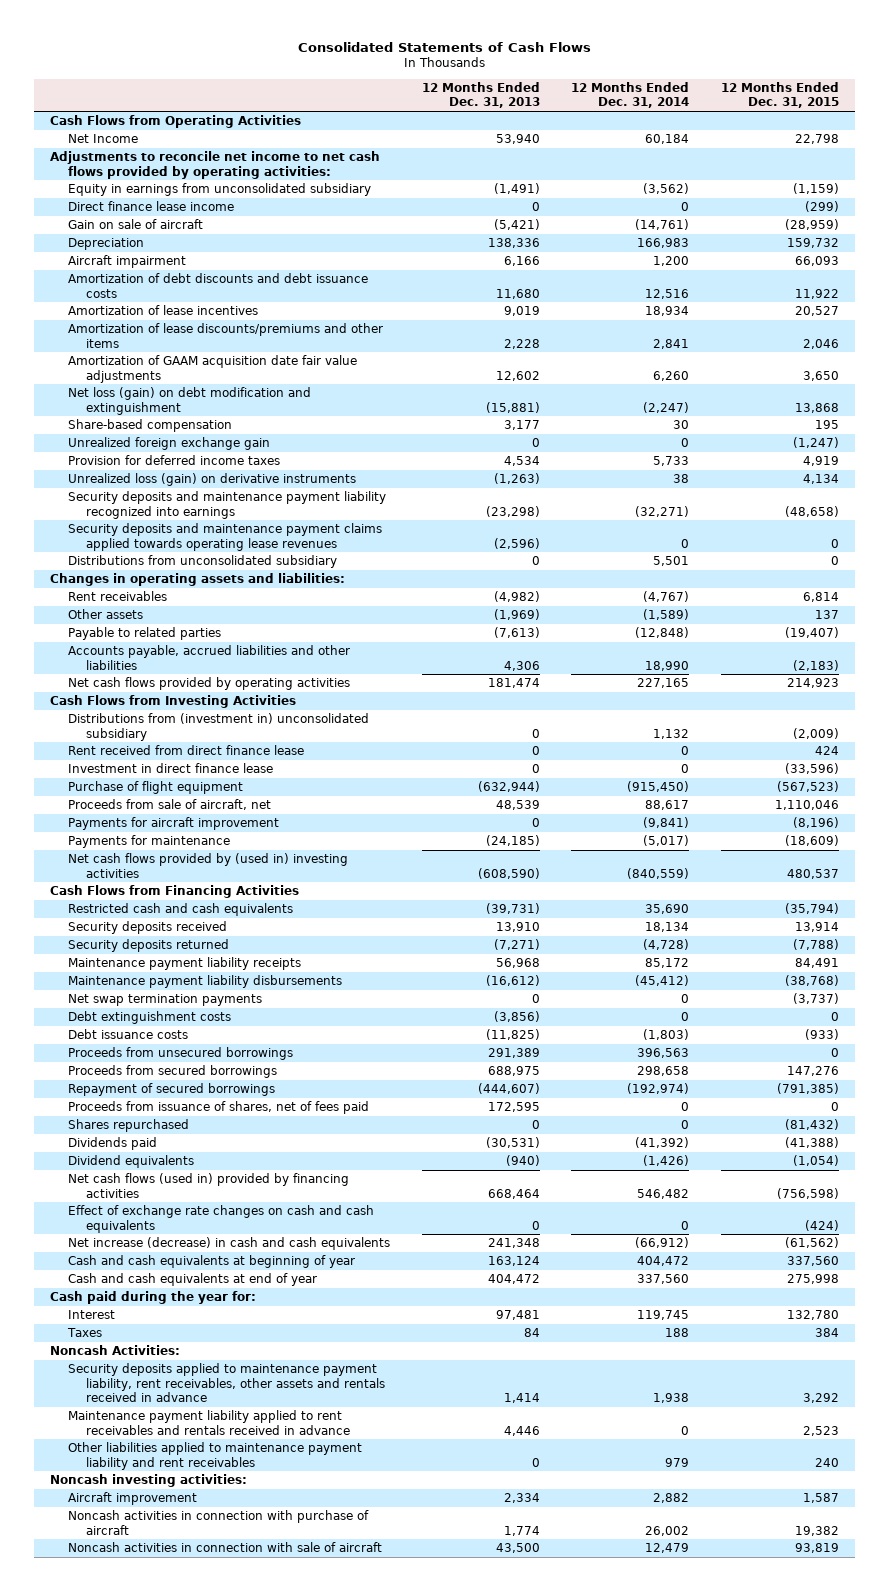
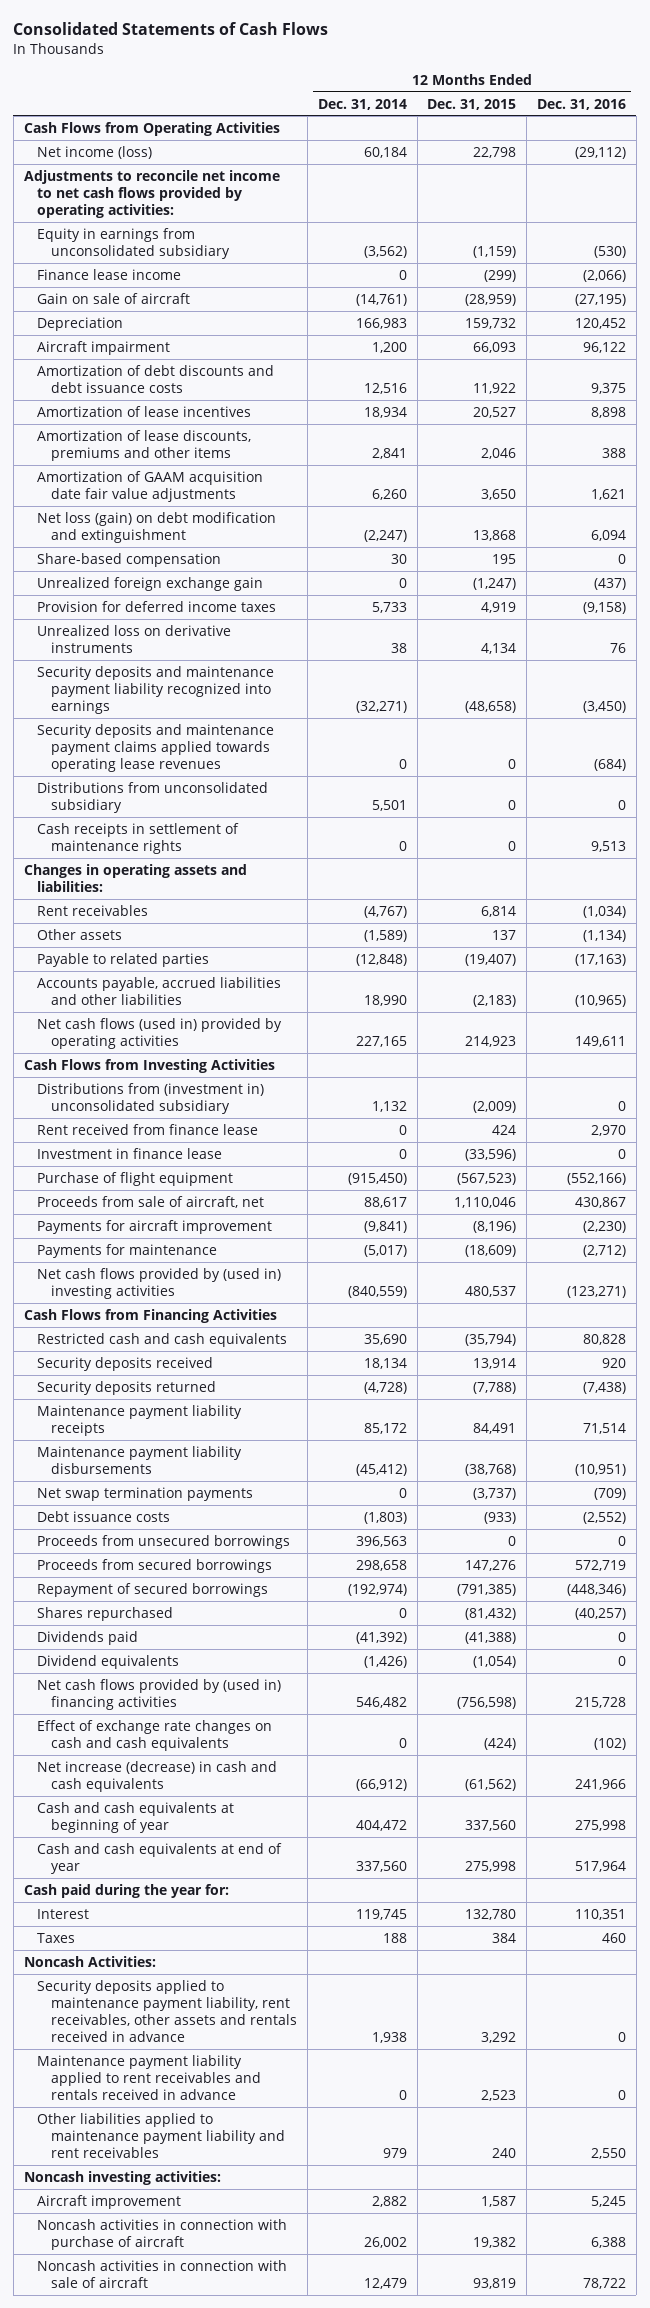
[421,81,540,109] 12 Months Ended Dec. 31, 2013 -> none
none -> [537,98,627,110] Dec. 31, 2016
[67,134,138,144] Net Income -> [37,145,153,159] Net income (loss)
[67,201,234,212] Direct finance lease income -> [37,268,182,280] Finance lease income
[67,323,383,348] Amortization of lease discounts/premiums and other items -> [37,429,252,461] Amortization of lease discounts, premiums and other items
[67,473,356,487] Unrealized loss (gain) on derivative instruments -> [37,624,232,653] Unrealized loss on derivative instruments
none -> [37,822,240,854] Cash receipts in settlement of maintenance rights
[67,677,350,691] Net cash flows provided by operating activities -> [37,1017,283,1049] Net cash flows (used in) provided by operating activities
[67,745,304,756] Rent received from direct finance lease -> [37,1123,259,1135] Rent received from finance lease
[67,763,273,774] Investment in direct finance lease -> [37,1147,223,1159] Investment in finance lease
[67,1011,231,1025] Debt extinguishment costs -> none
[67,1101,369,1115] Proceeds from issuance of shares, net of fees paid -> none
[67,1173,349,1198] Net cash flows (used in) provided by financing activities -> [37,1678,282,1710] Net cash flows provided by (used in) financing activities

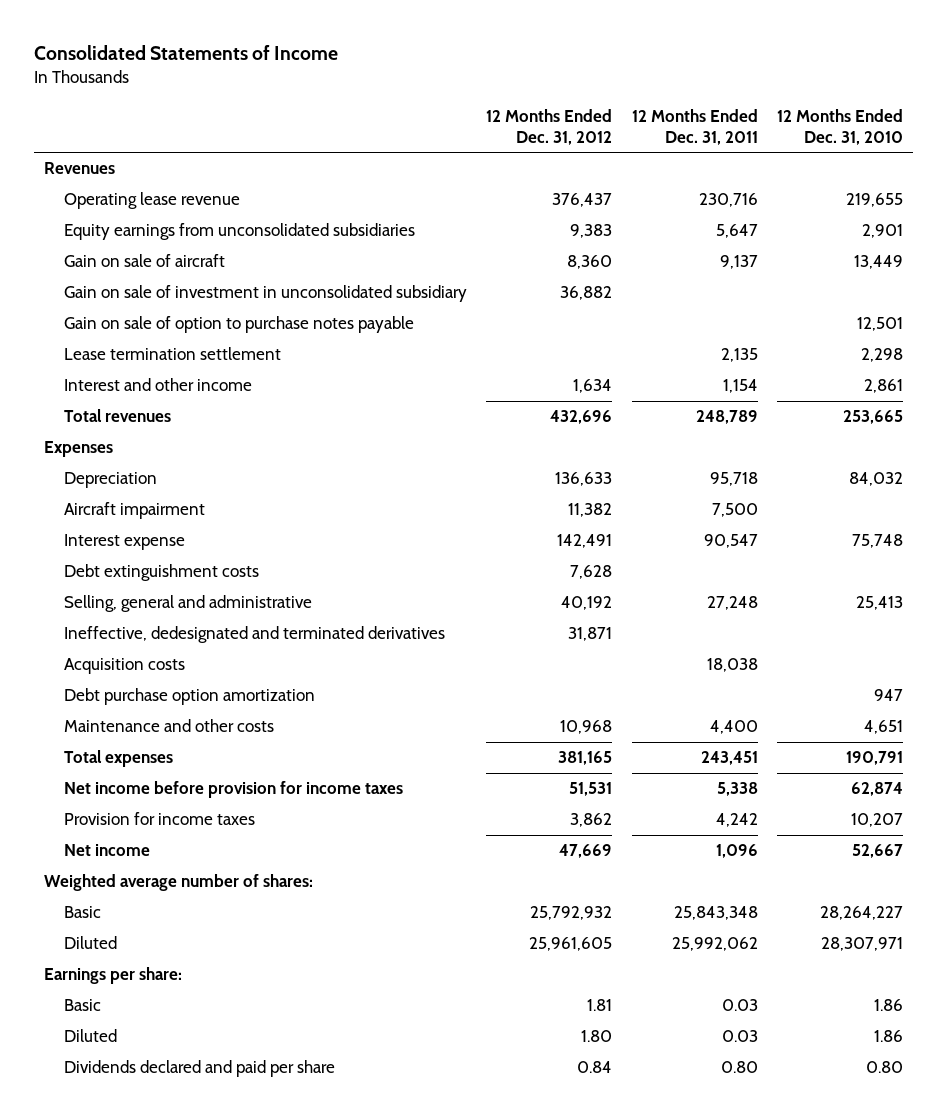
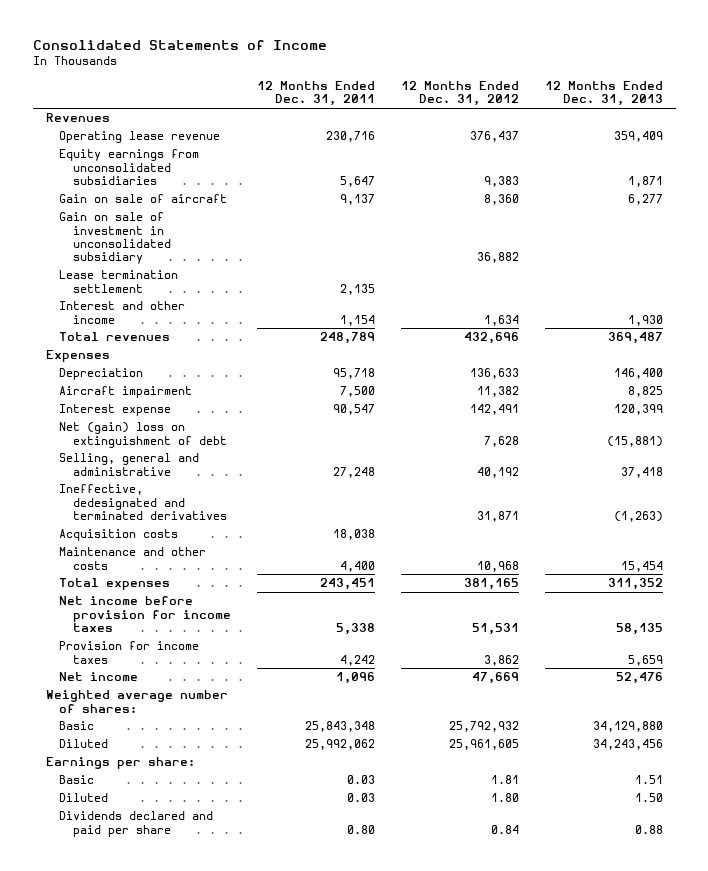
[776,108,903,145] 12 Months Ended Dec. 31, 2010 -> none
none -> [544,80,663,107] 12 Months Ended Dec. 31, 2013
[64,316,415,334] Gain on sale of option to purchase notes payable -> none
[64,564,260,582] Debt extinguishment costs -> [59,422,227,448] Net (gain) loss on extinguishment of debt
[64,688,316,706] Debt purchase option amortization -> none

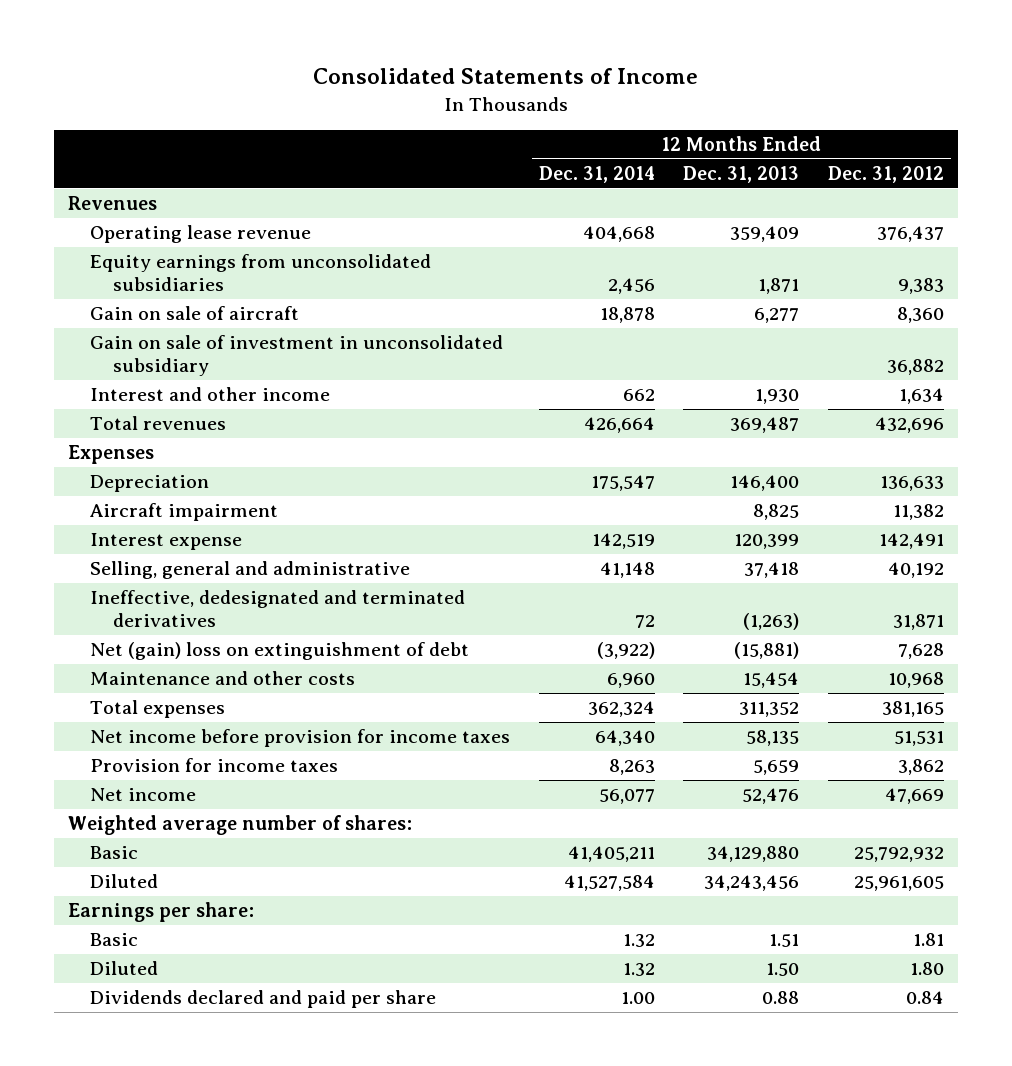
[256,80,375,107] 12 Months Ended Dec. 31, 2011 -> none
none -> [538,166,655,184] Dec. 31, 2014
[59,270,179,293] Lease termination settlement -> none
[59,529,179,542] Acquisition costs -> none
[59,422,227,448] Net (gain) loss on extinguishment of debt -> [90,642,470,661] Net (gain) loss on extinguishment of debt

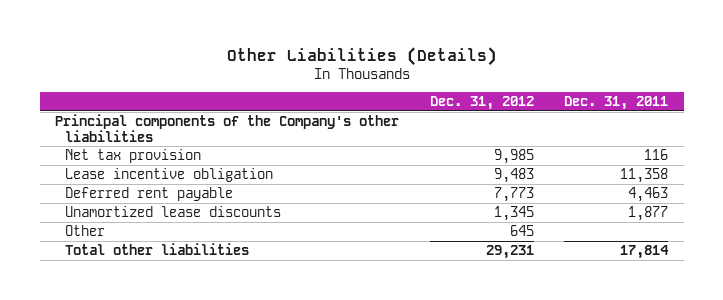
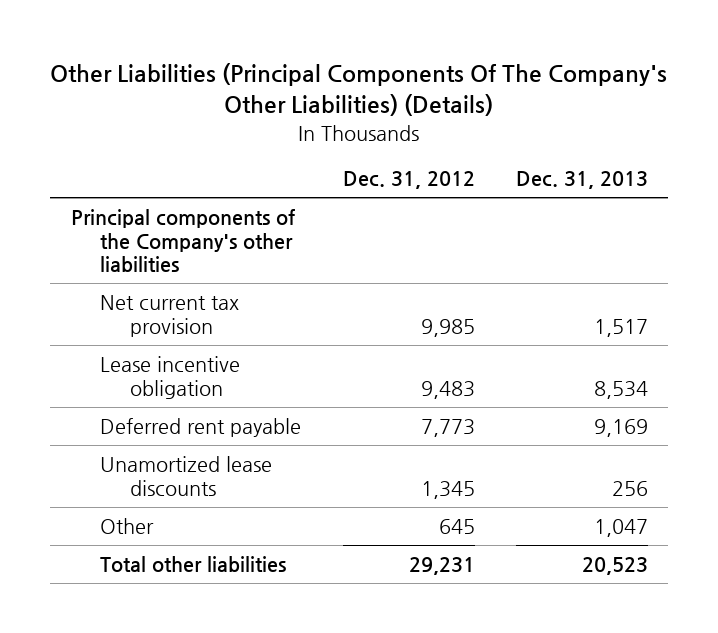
[226,46,497,66] Other Liabilities (Details) -> [50,63,668,117] Other Liabilities (Principal Components Of The Company's Other Liabilities) (Details)
[564,96,669,111] Dec. 31, 2011 -> none
none -> [515,171,648,190] Dec. 31, 2013
[65,149,202,164] Net tax provision -> [100,294,240,337] Net current tax provision

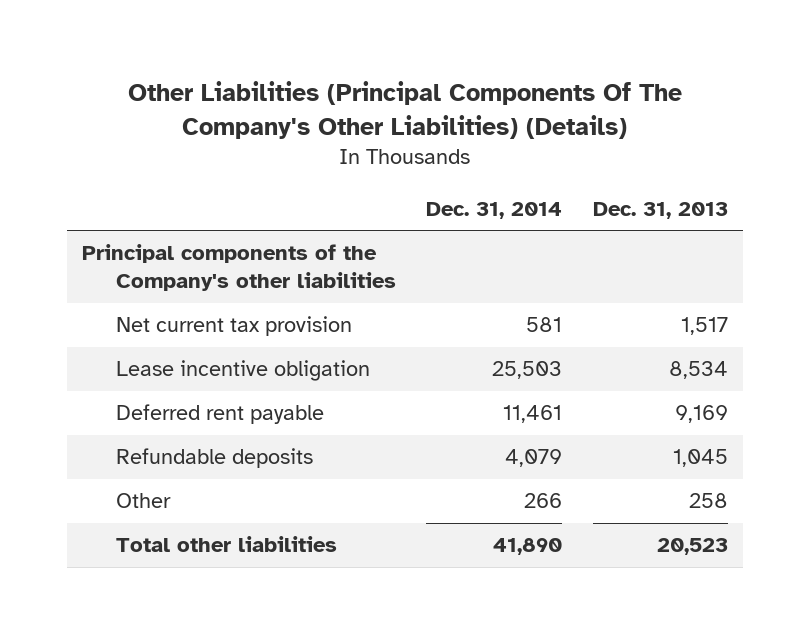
[342,171,475,190] Dec. 31, 2012 -> none
none -> [426,201,563,219] Dec. 31, 2014
[100,455,273,496] Unamortized lease discounts -> none
none -> [115,448,313,469] Refundable deposits
[593,518,648,537] 1,047 -> [689,493,729,509] 258

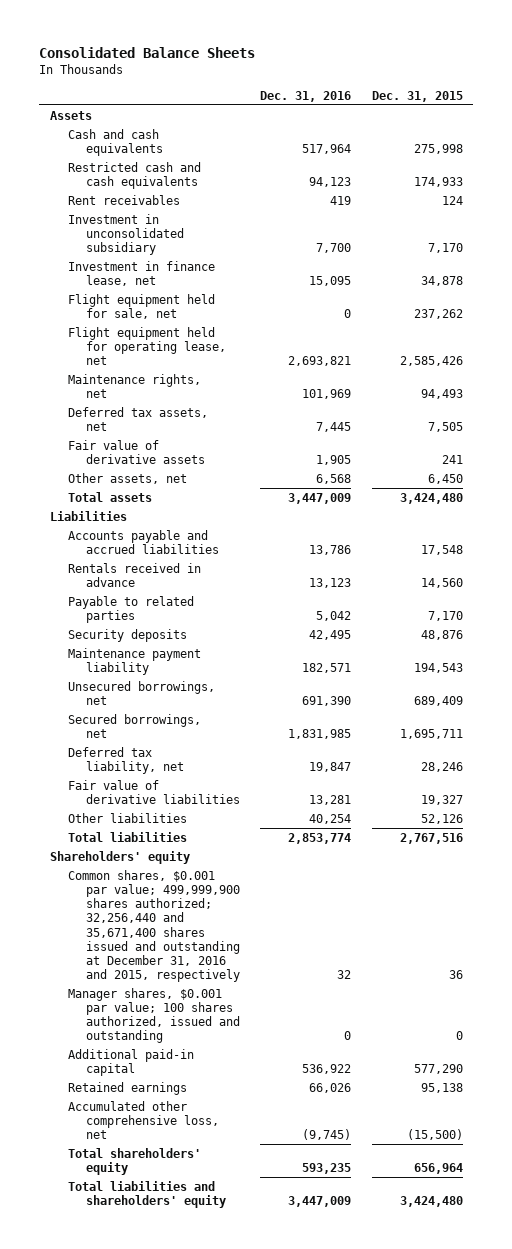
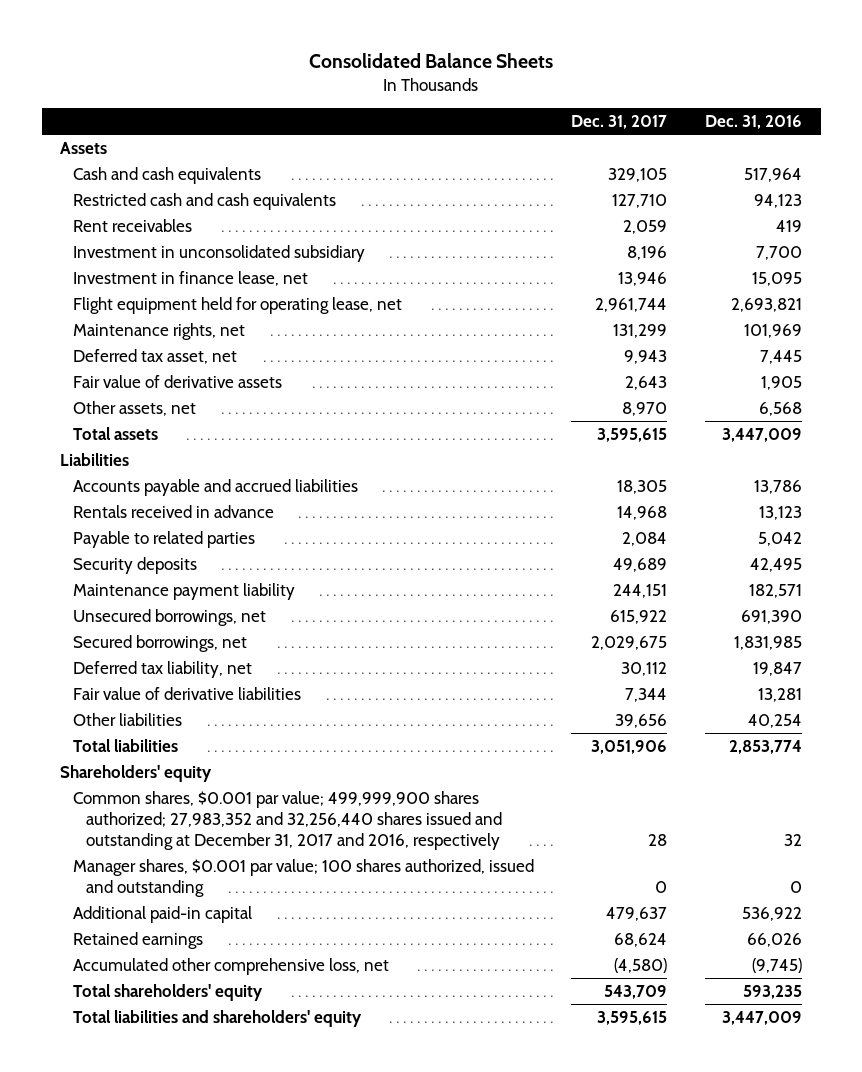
[371,90,463,102] Dec. 31, 2015 -> none
none -> [571,115,668,130] Dec. 31, 2017
[67,293,215,319] Flight equipment held for sale, net -> none
[67,406,208,431] Deferred tax assets, net -> [73,348,238,364] Deferred tax asset, net
[67,869,240,983] Common shares, $0.001 par value; 499,999,900 shares authorized; 32,256,440 and 35,671,400 shares issued and outstanding at December 31, 2016 and 2015, respectively -> [73,790,502,851] Common shares, $0.001 par value; 499,999,900 shares authorized; 27,983,352 and 32,256,440 shares issued and outstanding at December 31, 2017 and 2016, respectively

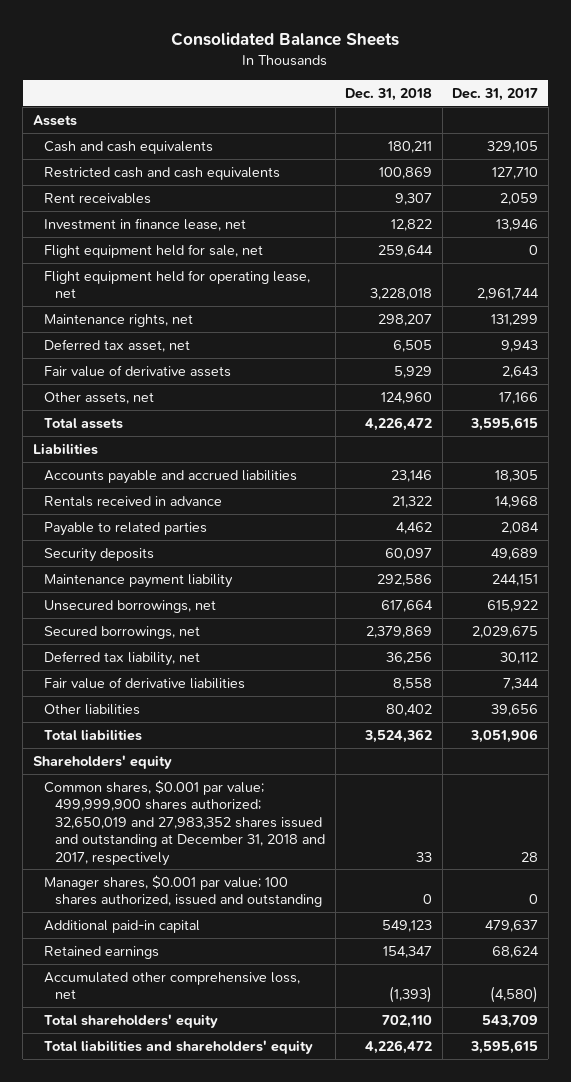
[704,115,802,130] Dec. 31, 2016 -> none
none -> [345,87,433,101] Dec. 31, 2018
[73,244,366,262] Investment in unconsolidated subsidiary -> none
none -> [44,243,264,258] Flight equipment held for sale, net
[622,401,668,416] 8,970 -> [499,391,539,404] 17,166
[73,790,502,851] Common shares, $0.001 par value; 499,999,900 shares authorized; 27,983,352 and 32,256,440 shares issued and outstanding at December 31, 2017 and 2016, respectively -> [44,779,326,866] Common shares, $0.001 par value; 499,999,900 shares authorized; 32,650,019 and 27,983,352 shares issued and outstanding at December 31, 2018 and 2017, respectively

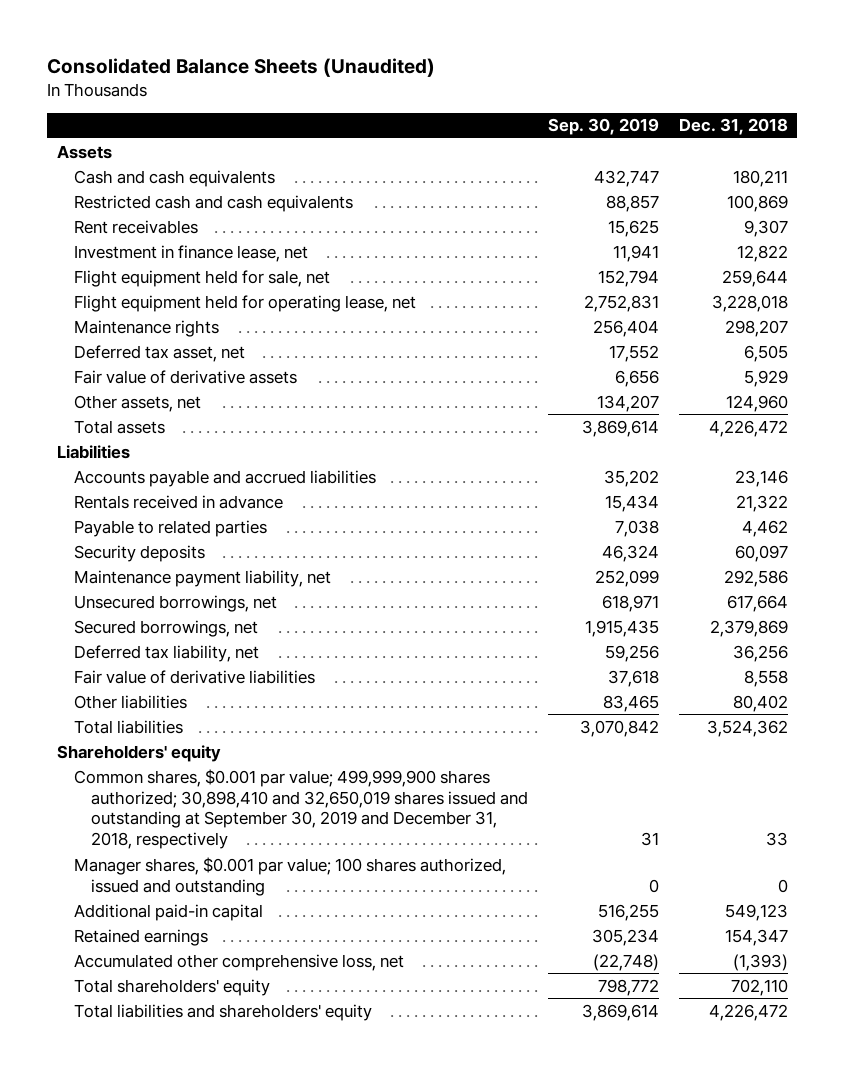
[171,32,400,47] Consolidated Balance Sheets -> [46,58,435,78] Consolidated Balance Sheets (Unaudited)
[452,87,539,101] Dec. 31, 2017 -> none
none -> [547,118,659,136] Sep. 30, 2019
[44,313,194,327] Maintenance rights, net -> [73,319,219,337] Maintenance rights
[44,573,234,588] Maintenance payment liability -> [73,569,331,587] Maintenance payment liability, net
[44,779,326,866] Common shares, $0.001 par value; 499,999,900 shares authorized; 32,650,019 and 27,983,352 shares issued and outstanding at December 31, 2018 and 2017, respectively -> [73,768,529,850] Common shares, $0.001 par value; 499,999,900 shares authorized; 30,898,410 and 32,650,019 shares issued and outstanding at September 30, 2019 and December 31, 2018, respectively

